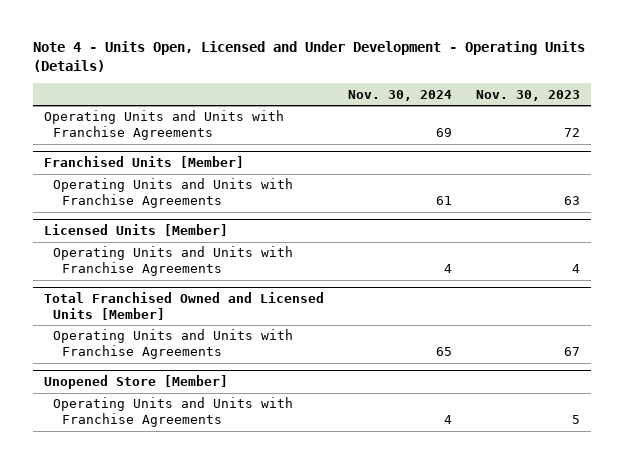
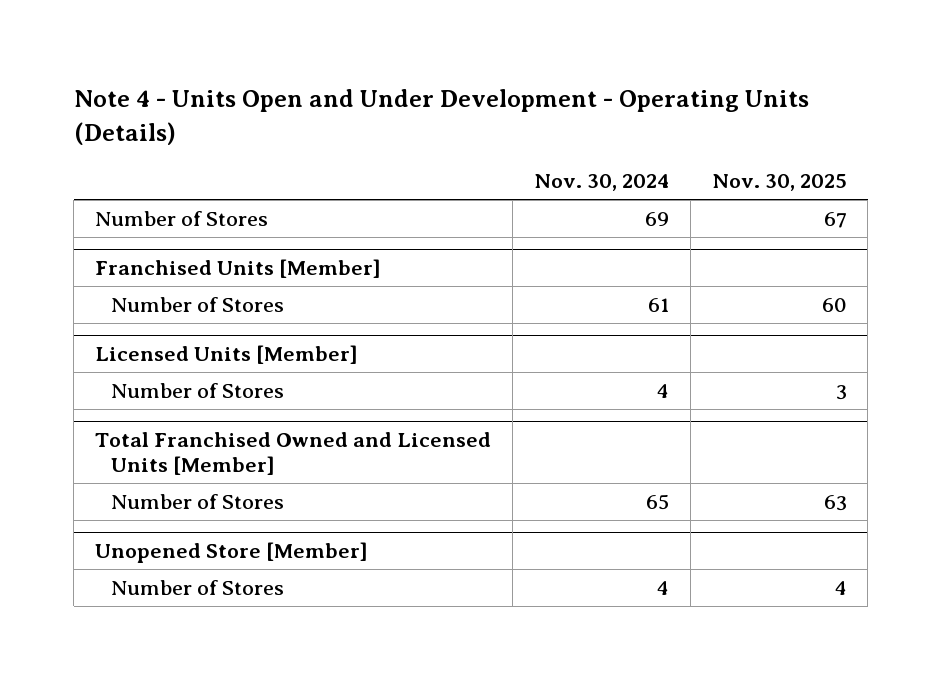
[32,40,585,72] Note 4 - Units Open, Licensed and Under Development - Operating Units (Details) -> [73,89,809,145] Note 4 - Units Open and Under Development - Operating Units (Details)
[475,89,580,101] Nov. 30, 2023 -> none
none -> [711,174,847,192] Nov. 30, 2025
[44,110,285,141] Operating Units and Units with Franchise Agreements -> [95,210,269,226] Number of Stores
[52,178,293,209] Operating Units and Units with Franchise Agreements -> [110,296,284,312] Number of Stores
[52,246,293,277] Operating Units and Units with Franchise Agreements -> [110,382,284,398] Number of Stores
[52,329,293,360] Operating Units and Units with Franchise Agreements -> [110,493,284,509] Number of Stores
[52,397,293,428] Operating Units and Units with Franchise Agreements -> [110,579,284,595] Number of Stores

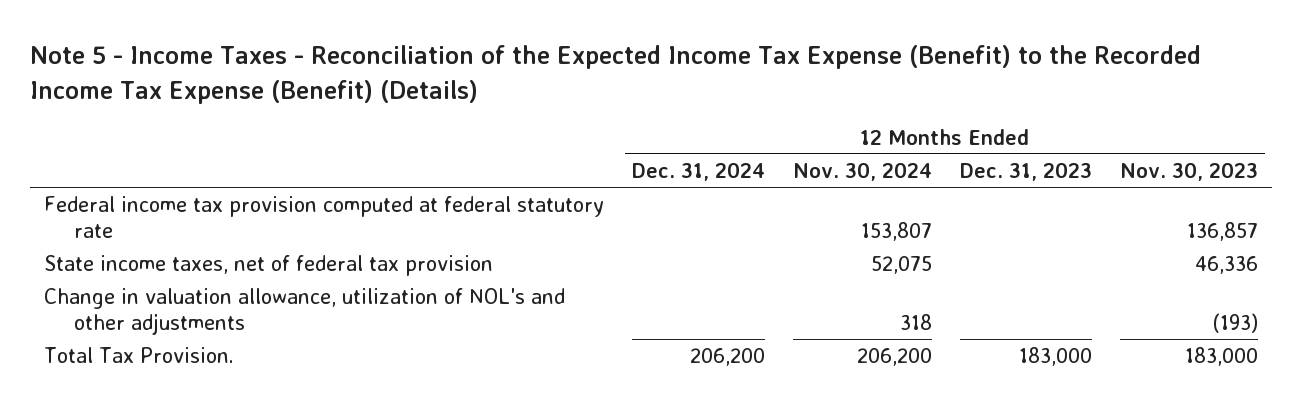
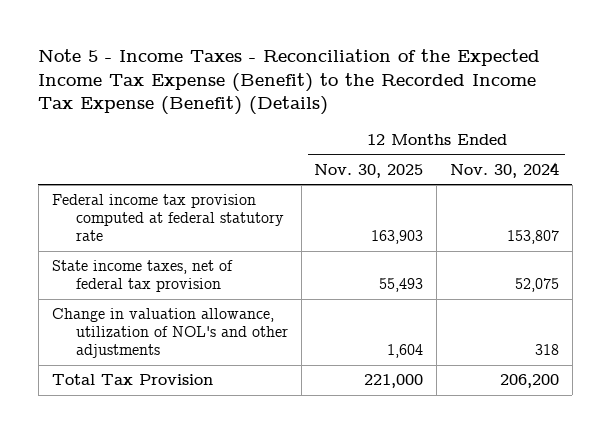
[632,162,766,182] Dec. 31, 2024 -> none
[960,162,1093,182] Dec. 31, 2023 -> none
[1120,162,1259,182] Nov. 30, 2023 -> none
none -> [314,163,424,178] Nov. 30, 2025
[44,347,235,364] Total Tax Provision. -> [51,374,213,386] Total Tax Provision

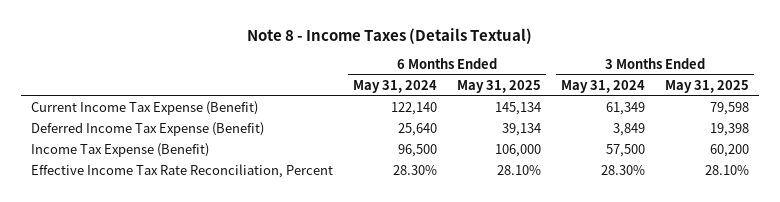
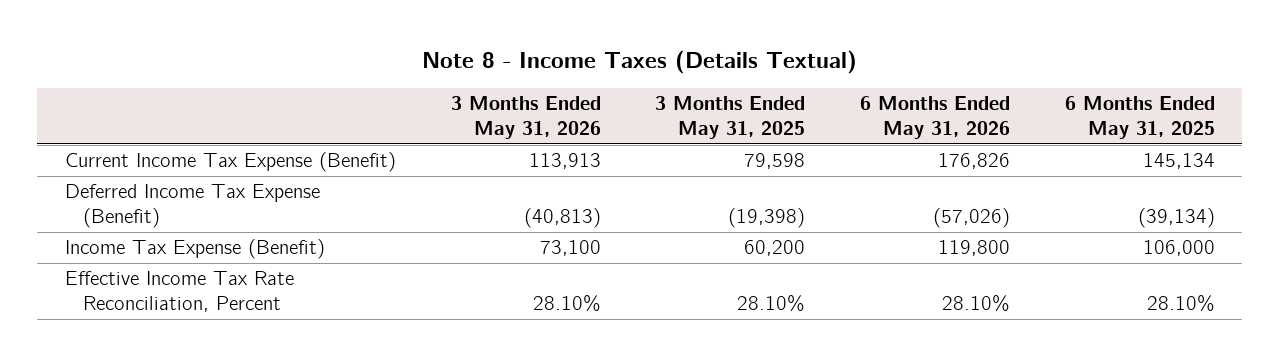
[352,80,437,94] May 31, 2024 -> none
[561,80,646,94] May 31, 2024 -> none
none -> [450,96,601,140] 3 Months Ended May 31, 2026
none -> [860,96,1011,140] 6 Months Ended May 31, 2026
[501,123,541,137] 39,134 -> [1137,208,1215,229] (39,134)
[710,123,750,137] 19,398 -> [728,208,806,229] (19,398)

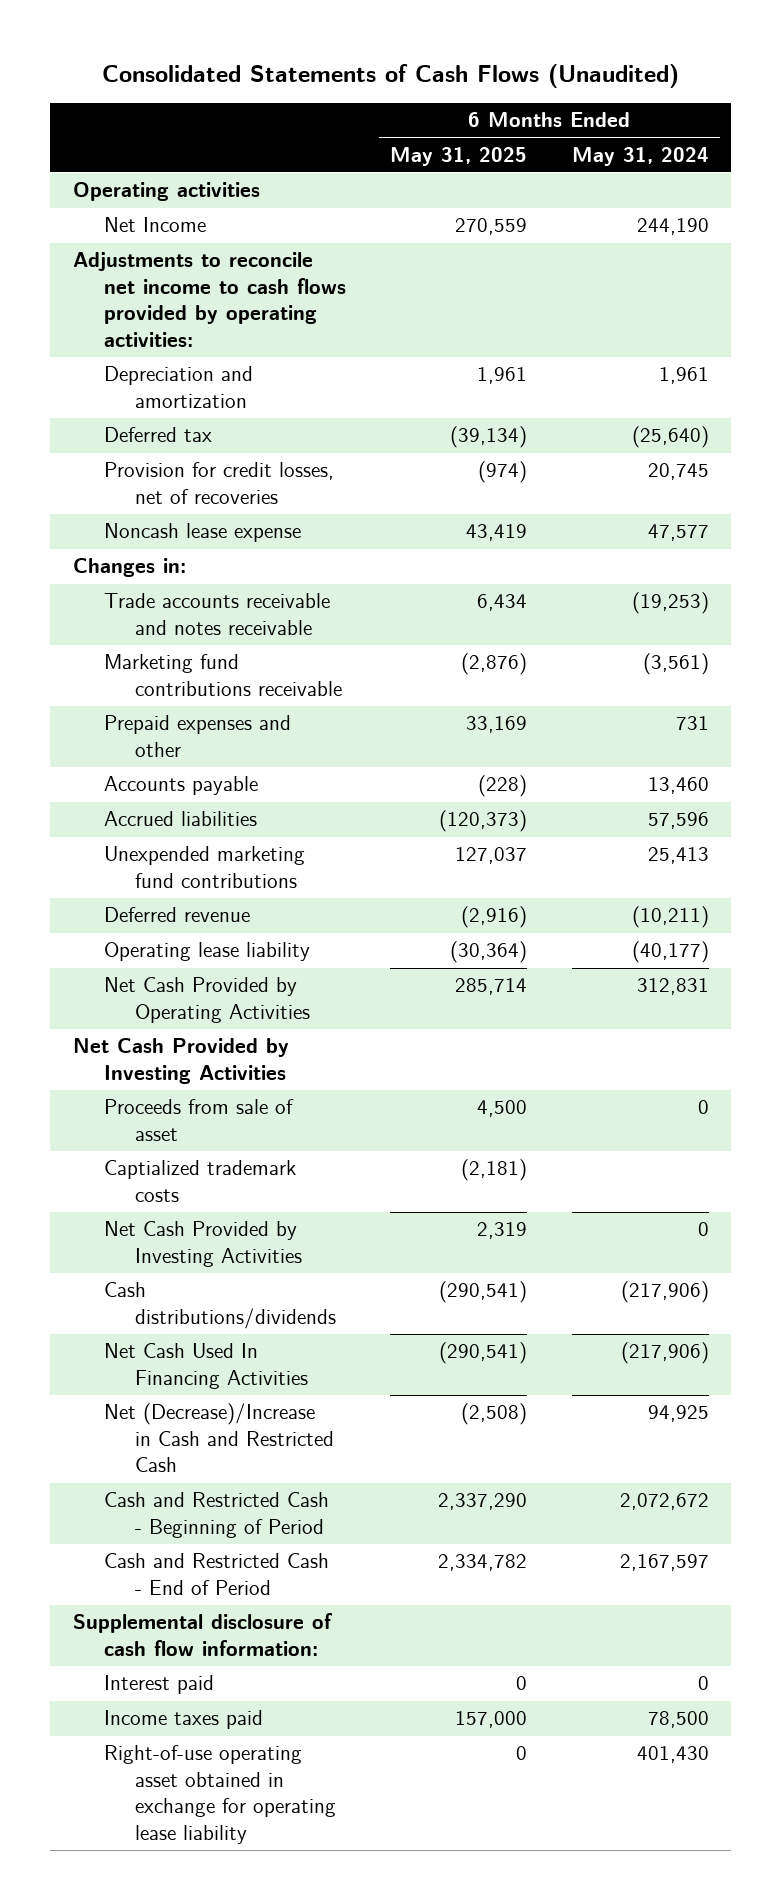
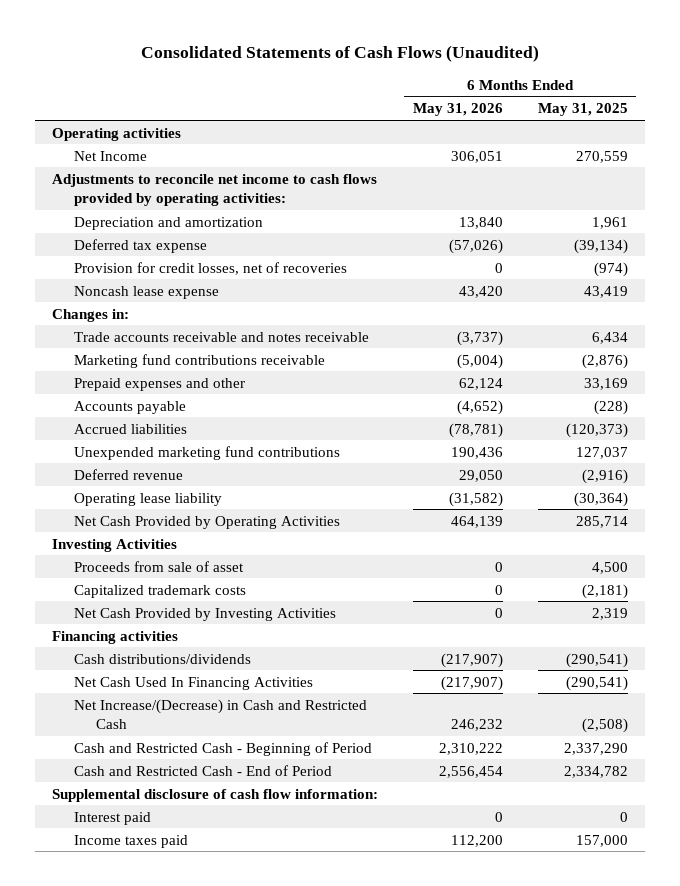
[571,146,709,166] May 31, 2024 -> none
none -> [412,103,503,117] May 31, 2026
[103,427,212,443] Deferred tax -> [74,238,208,253] Deferred tax expense
[72,1038,289,1084] Net Cash Provided by Investing Activities -> [52,538,178,552] Investing Activities
[103,1160,296,1202] Captialized trademark costs -> [74,584,247,598] Capitalized trademark costs
none -> [52,630,179,644] Financing activities
[103,1403,334,1473] Net (Decrease)/Increase in Cash and Restricted Cash -> [74,698,368,729] Net Increase/(Decrease) in Cash and Restricted Cash
[103,1745,336,1844] Right-of-use operating asset obtained in exchange for operating lease liability -> none

